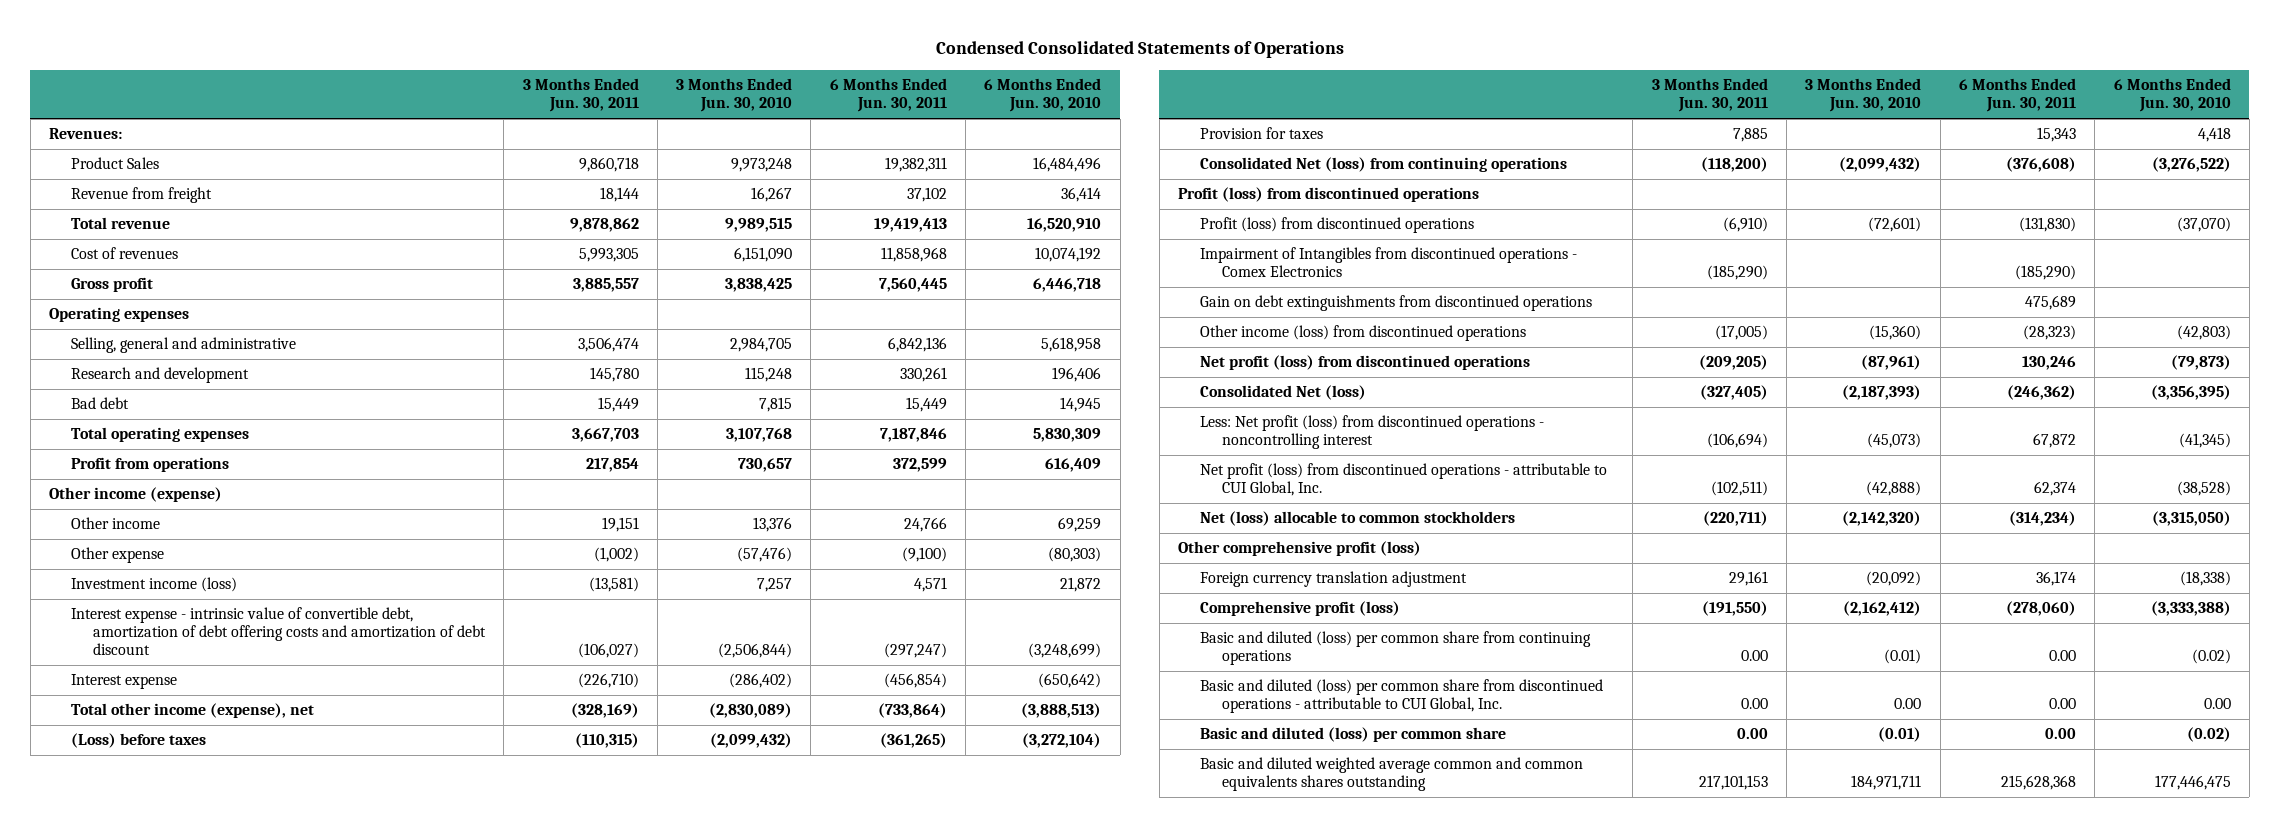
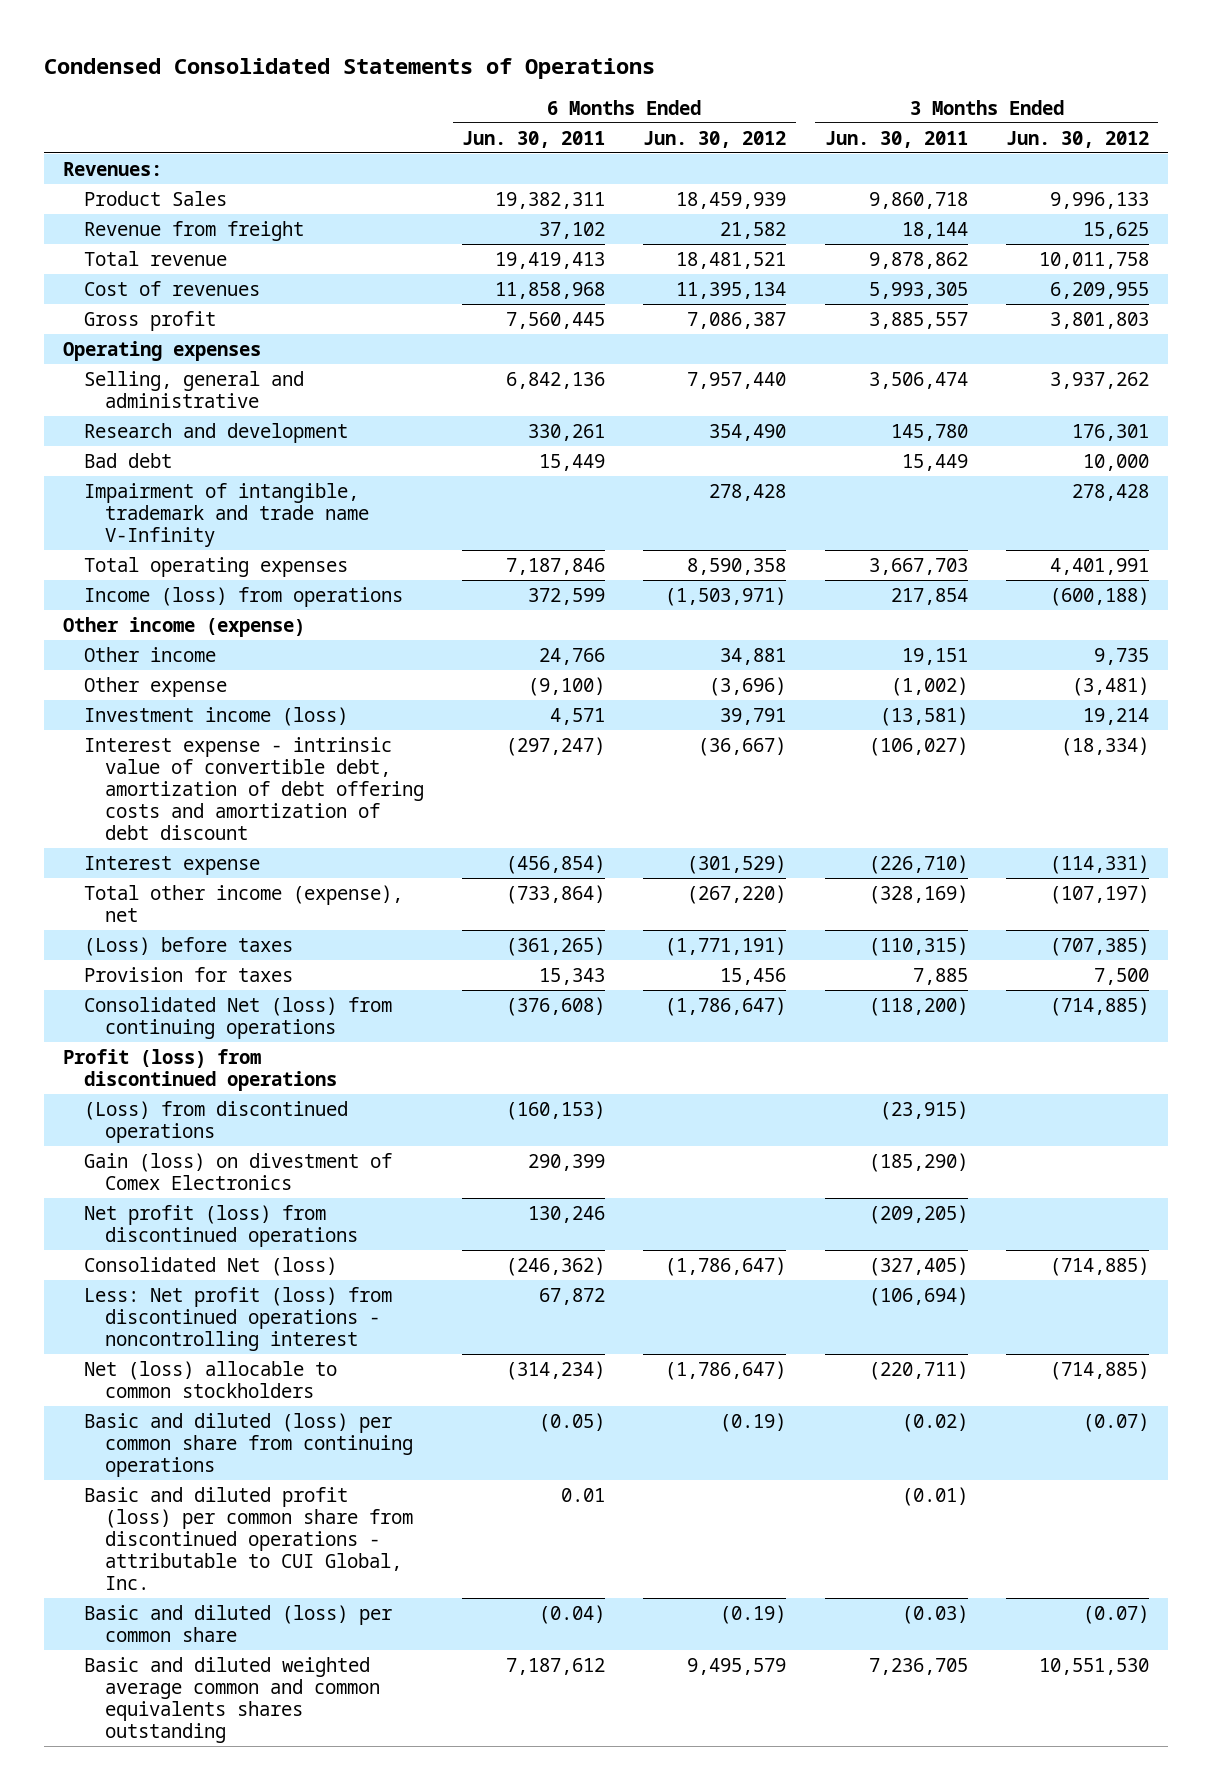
[676,78,793,113] 3 Months Ended Jun. 30, 2010 -> none
[984,78,1102,113] 6 Months Ended Jun. 30, 2010 -> none
none -> [643,130,787,148] Jun. 30, 2012
none -> [1005,130,1149,148] Jun. 30, 2012
none -> [84,482,369,547] Impairment of intangible, trademark and trade name V-Infinity
[70,457,229,473] Profit from operations -> [84,586,404,607] Income (loss) from operations
[1200,247,1578,278] Impairment of Intangibles from discontinued operations - Comex Electronics -> none
[1200,295,1593,312] Gain on debt extinguishments from discontinued operations -> none
[1200,325,1527,342] Other income (loss) from discontinued operations -> none
[1200,217,1475,234] Profit (loss) from discontinued operations -> [84,1100,349,1143] (Loss) from discontinued operations
[1722,217,1768,233] (6,910) -> [879,1100,968,1120] (23,915)
[2018,217,2076,233] (131,830) -> [506,1100,606,1120] (160,153)
none -> [84,1152,393,1190] Gain (loss) on divestment of Comex Electronics
[1200,463,1608,497] Net profit (loss) from discontinued operations - attributable to CUI Global, Inc. -> none
[1178,541,1422,557] Other comprehensive profit (loss) -> none
[1200,571,1468,588] Foreign currency translation adjustment -> none
[1200,601,1401,617] Comprehensive profit (loss) -> none
[1740,650,1768,662] 0.00 -> [901,1412,968,1432] (0.02)
[2048,650,2076,662] 0.00 -> [539,1412,606,1432] (0.05)
[1200,679,1604,714] Basic and diluted (loss) per common share from discontinued operations - attributable to CUI Global, Inc. -> [84,1486,413,1590] Basic and diluted profit (loss) per common share from discontinued operations - attributable to CUI Global, Inc.
[1740,698,1768,710] 0.00 -> [901,1486,968,1506] (0.01)
[2048,698,2076,710] 0.00 -> [561,1487,606,1502] 0.01
[1736,728,1768,740] 0.00 -> [901,1604,968,1624] (0.03)
[2044,728,2076,740] 0.00 -> [539,1604,606,1624] (0.04)
[1698,775,1768,791] 217,101,153 -> [868,1657,968,1675] 7,236,705
[2000,775,2076,791] 215,628,368 -> [506,1657,606,1675] 7,187,612

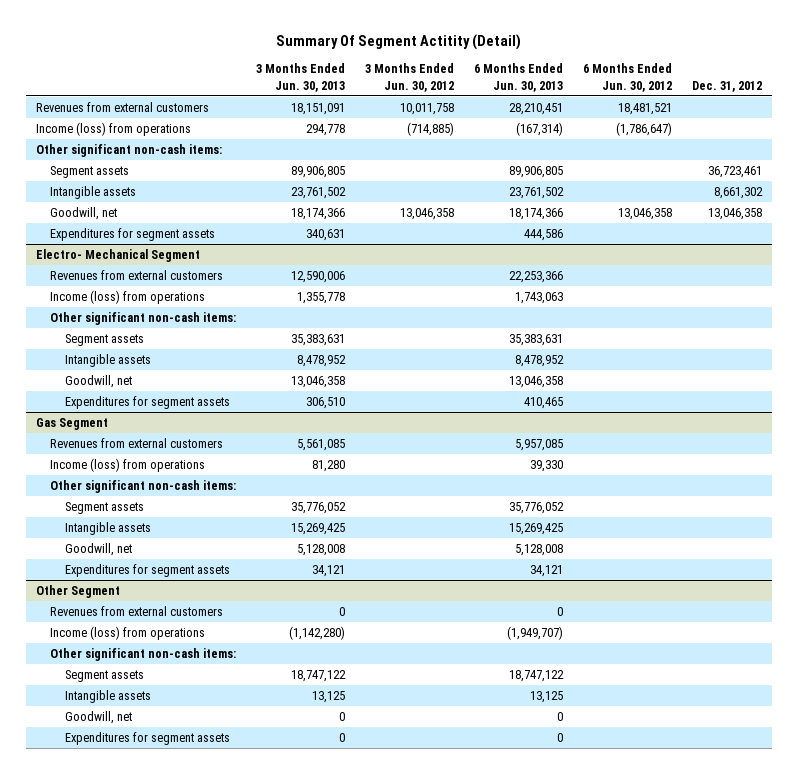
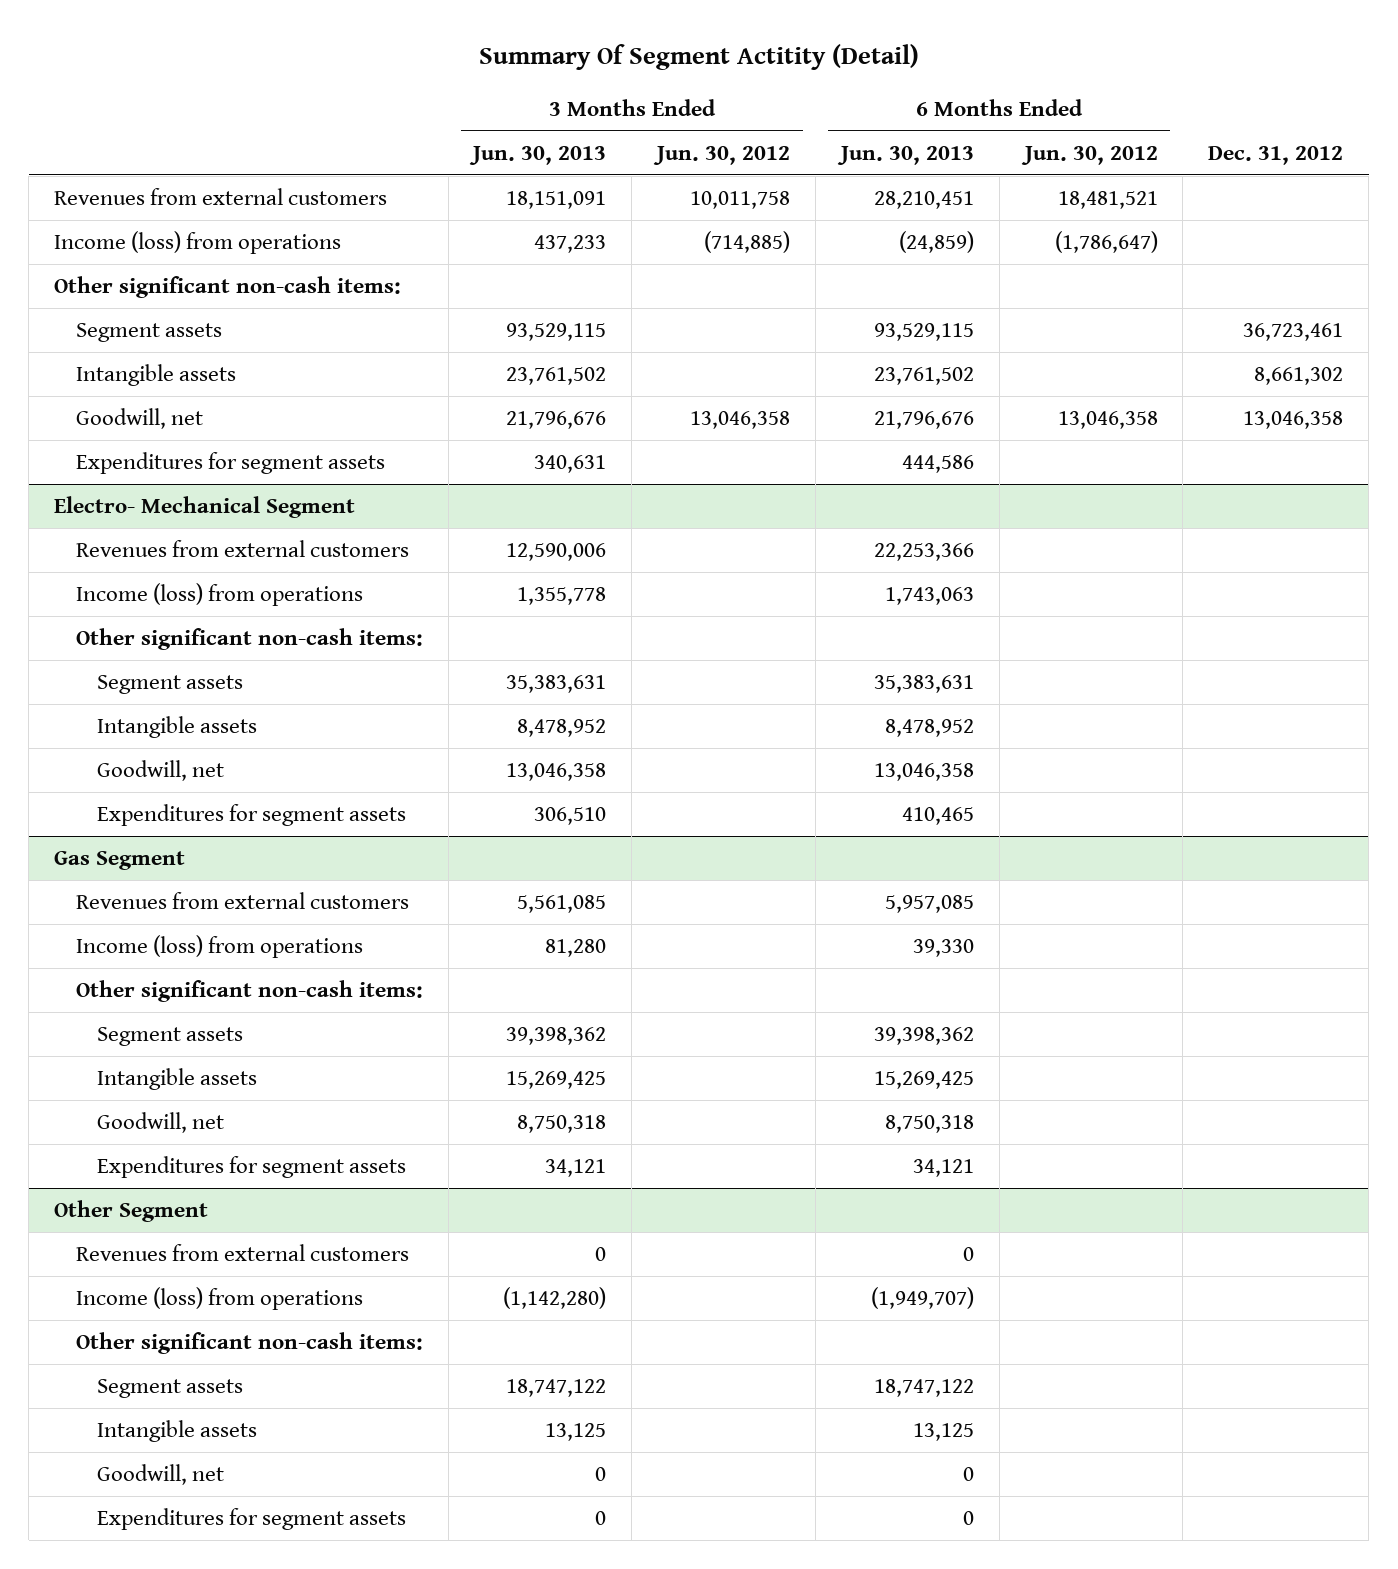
[306,124,346,137] 294,778 -> [534,235,607,254] 437,233
[516,122,564,137] (167,314) -> [898,231,974,254] (24,859)
[291,166,346,179] 89,906,805 -> [506,323,607,342] 93,529,115
[509,166,564,179] 89,906,805 -> [873,323,974,342] 93,529,115
[291,208,346,221] 18,174,366 -> [506,411,607,430] 21,796,676
[509,208,564,221] 18,174,366 -> [873,411,974,430] 21,796,676
[291,502,347,515] 35,776,052 -> [506,1027,607,1046] 39,398,362
[509,502,565,515] 35,776,052 -> [873,1027,974,1046] 39,398,362
[297,544,346,557] 5,128,008 -> [517,1115,607,1134] 8,750,318
[515,544,564,557] 5,128,008 -> [884,1115,974,1134] 8,750,318

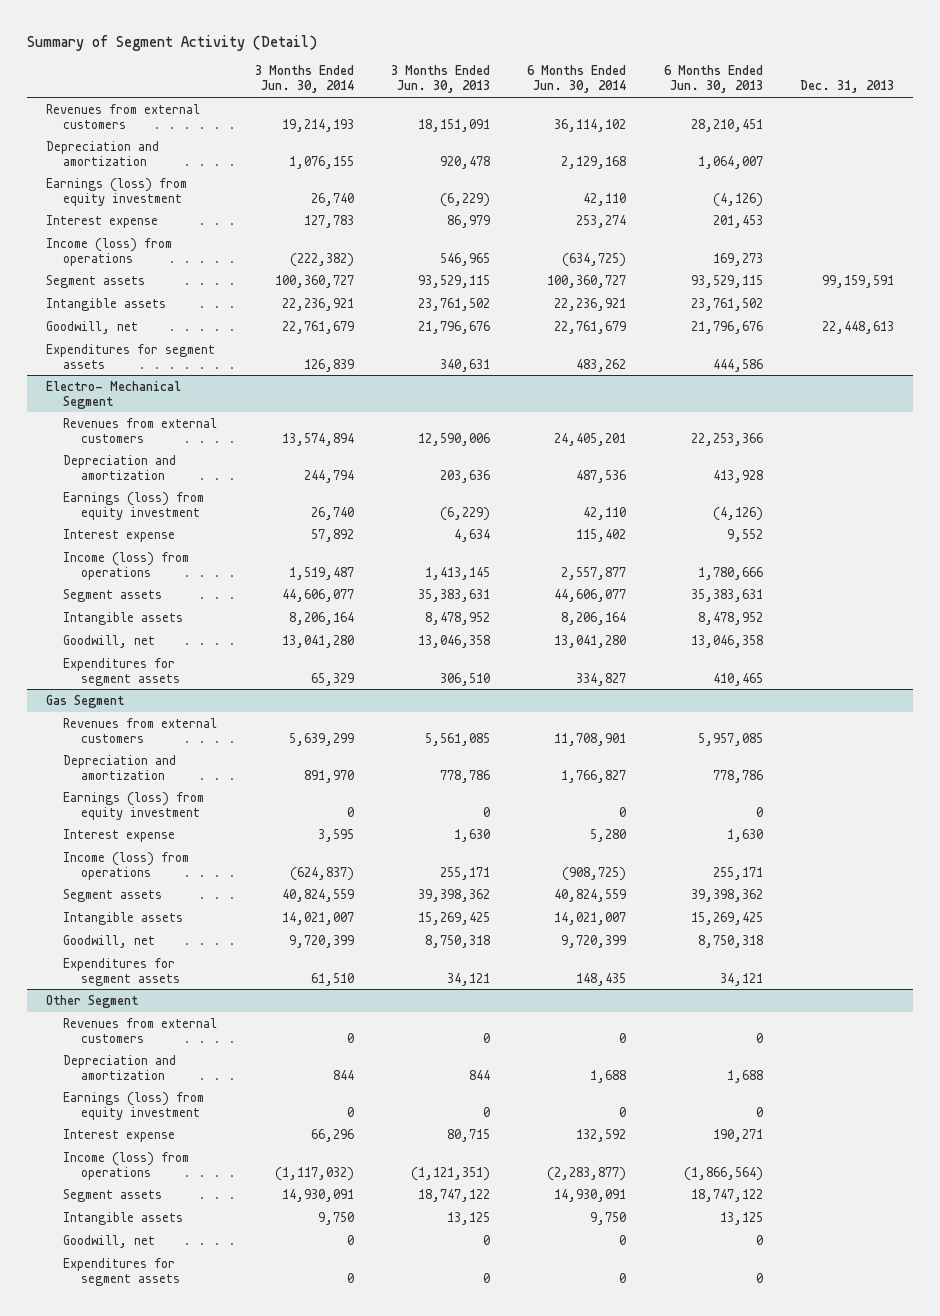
[478,44,919,71] Summary Of Segment Actitity (Detail) -> [27,34,318,51] Summary of Segment Activity (Detail)
[653,146,791,166] Jun. 30, 2012 -> none
[1020,146,1158,166] Jun. 30, 2012 -> none
[1208,146,1344,166] Dec. 31, 2012 -> none
none -> [254,65,354,94] 3 Months Ended Jun. 30, 2014
none -> [527,65,627,94] 6 Months Ended Jun. 30, 2014
none -> [800,80,895,94] Dec. 31, 2013
[54,276,402,299] Other significant non-cash items: -> none
none -> [45,140,159,166] Depreciation and amortization
none -> [45,177,187,206] Earnings (loss) from equity investment
none -> [45,214,158,228] Interest expense
[534,235,607,254] 437,233 -> [439,252,490,266] 546,965
[898,231,974,254] (24,859) -> [712,252,763,266] 169,273
[75,628,423,651] Other significant non-cash items: -> none
none -> [63,454,177,480] Depreciation and amortization
none -> [63,491,205,520] Earnings (loss) from equity investment
none -> [63,528,176,542] Interest expense
[517,587,607,606] 1,355,778 -> [424,566,490,580] 1,413,145
[884,587,974,606] 1,743,063 -> [697,566,763,580] 1,780,666
[75,980,423,1003] Other significant non-cash items: -> none
none -> [63,754,177,780] Depreciation and amortization
none -> [63,791,205,820] Earnings (loss) from equity investment
none -> [63,828,176,842] Interest expense
[545,939,607,958] 81,280 -> [439,866,490,880] 255,171
[912,939,974,958] 39,330 -> [712,866,763,880] 255,171
[75,1332,423,1355] Other significant non-cash items: -> none
none -> [63,1054,177,1080] Depreciation and amortization
none -> [63,1091,205,1120] Earnings (loss) from equity investment
none -> [63,1128,176,1142] Interest expense
[503,1287,607,1310] (1,142,280) -> [410,1166,490,1181] (1,121,351)
[870,1287,974,1310] (1,949,707) -> [683,1166,763,1181] (1,866,564)

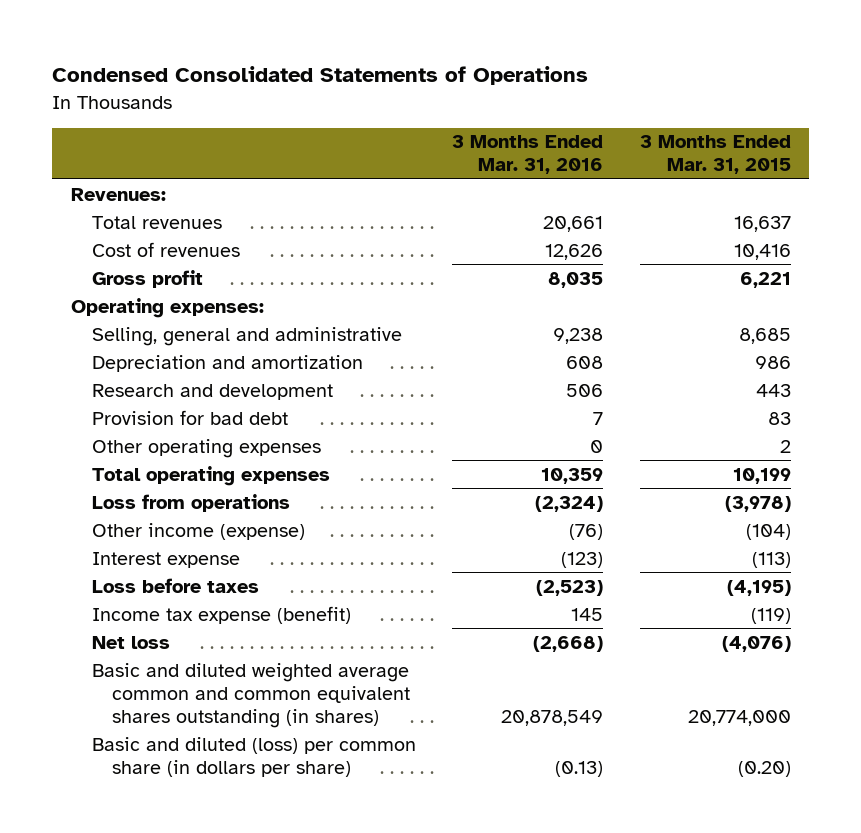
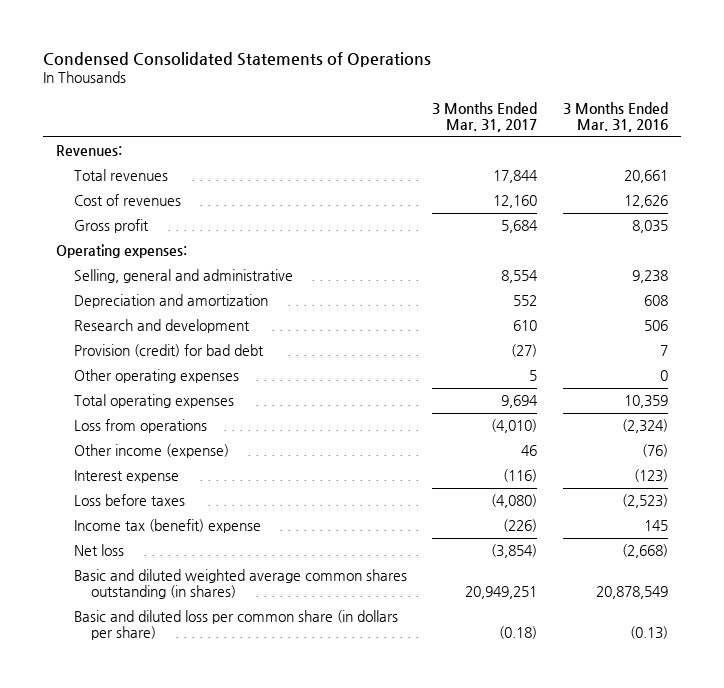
[639,135,791,175] 3 Months Ended Mar. 31, 2015 -> none
none -> [432,102,538,132] 3 Months Ended Mar. 31, 2017
[91,409,288,425] Provision for bad debt -> [73,344,264,358] Provision (credit) for bad debt
[91,605,351,624] Income tax expense (benefit) -> [73,519,261,534] Income tax (benefit) expense
[91,662,411,728] Basic and diluted weighted average common and common equivalent shares outstanding (in shares) -> [73,569,407,600] Basic and diluted weighted average common shares outstanding (in shares)
[91,736,416,777] Basic and diluted (loss) per common share (in dollars per share) -> [73,610,398,641] Basic and diluted loss per common share (in dollars per share)

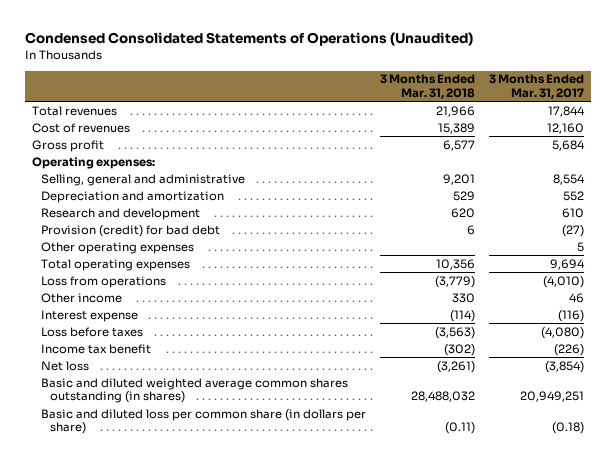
[42,51,431,67] Condensed Consolidated Statements of Operations -> [25,32,474,47] Condensed Consolidated Statements of Operations (Unaudited)
[562,102,668,132] 3 Months Ended Mar. 31, 2016 -> none
none -> [380,74,476,100] 3 Months Ended Mar. 31, 2018
[55,145,122,157] Revenues: -> none
[73,444,229,459] Other income (expense) -> [41,292,123,303] Other income
[73,519,261,534] Income tax (benefit) expense -> [41,343,152,354] Income tax benefit

